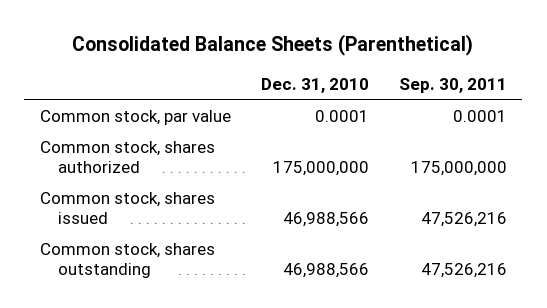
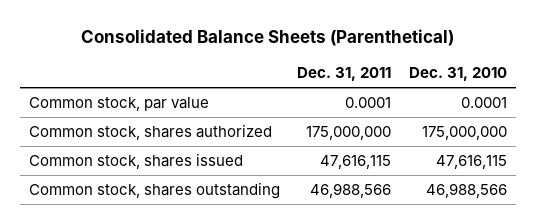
[399,77,508,93] Sep. 30, 2011 -> none
none -> [297,67,392,82] Dec. 31, 2011
[282,211,369,227] 46,988,566 -> [436,155,508,170] 47,616,115

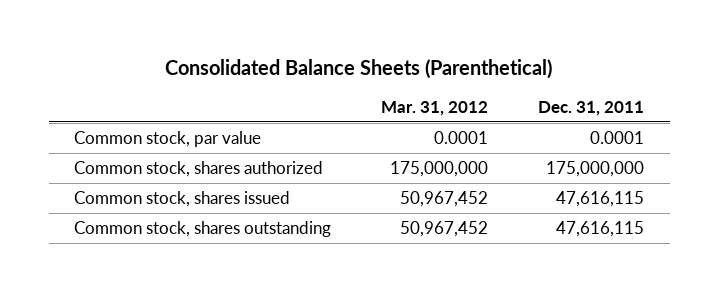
[409,67,508,82] Dec. 31, 2010 -> none
none -> [381,101,489,117] Mar. 31, 2012
[310,183,392,199] 46,988,566 -> [556,220,645,237] 47,616,115

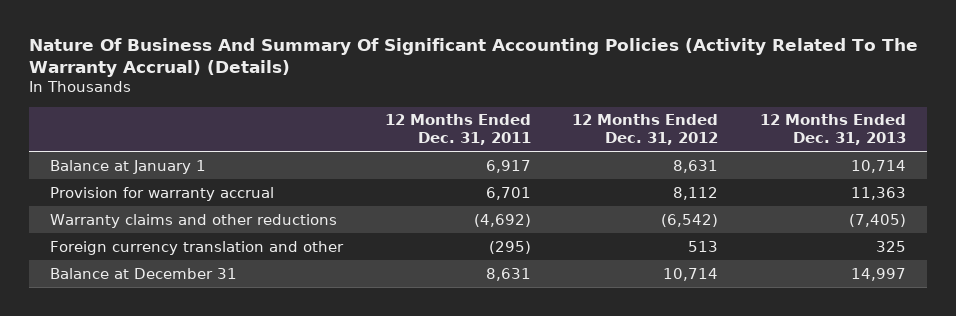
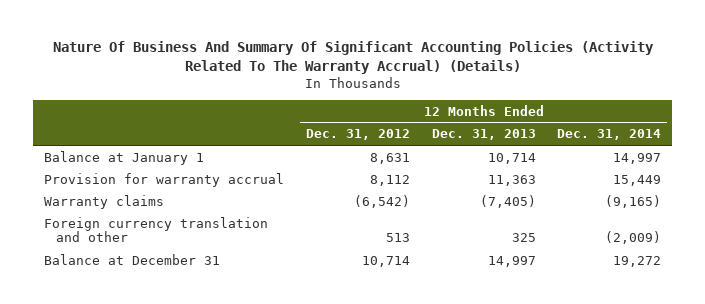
[384,114,531,145] 12 Months Ended Dec. 31, 2011 -> none
none -> [557,129,662,141] Dec. 31, 2014
[49,213,337,228] Warranty claims and other reductions -> [43,194,164,209] Warranty claims

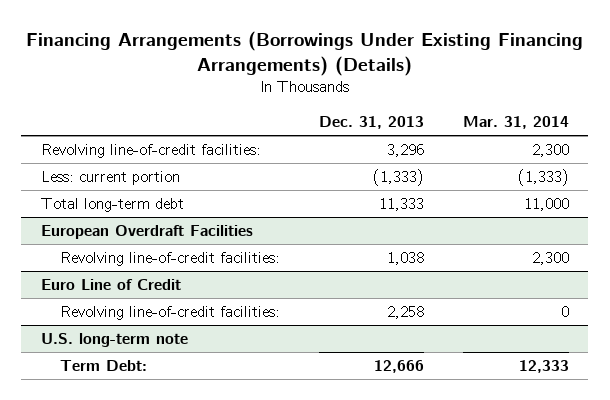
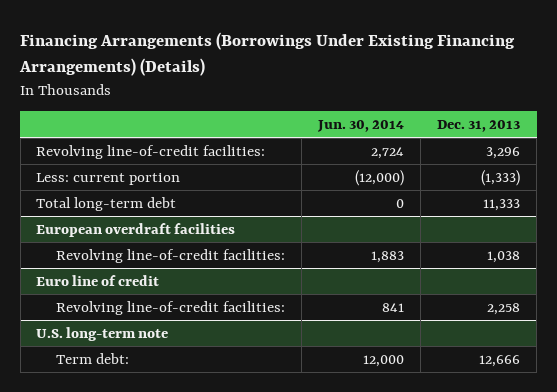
[462,115,569,129] Mar. 31, 2014 -> none
none -> [317,120,405,133] Jun. 30, 2014
[40,225,253,240] European Overdraft Facilities -> [36,222,236,237] European overdraft facilities
[40,279,181,291] Euro Line of Credit -> [36,274,160,286] Euro line of credit
[59,360,147,372] Term Debt: -> [56,352,130,364] Term debt:

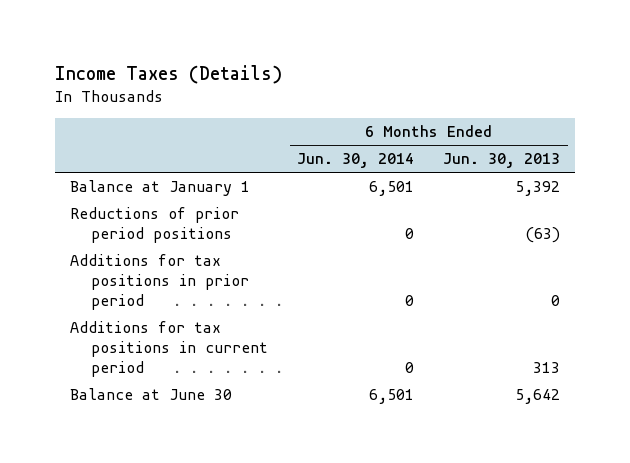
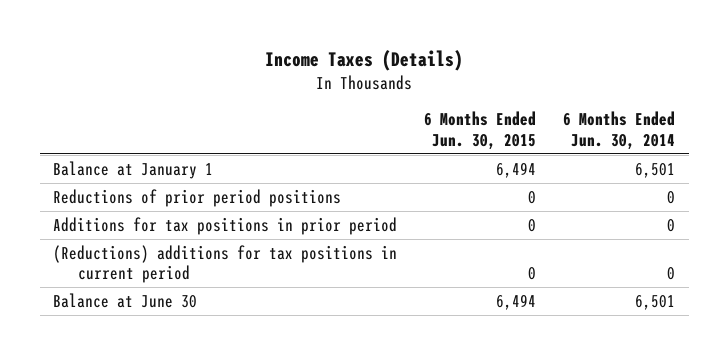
[443,153,561,169] Jun. 30, 2013 -> none
none -> [424,111,537,150] 6 Months Ended Jun. 30, 2015
[69,321,269,377] Additions for tax positions in current period -> [53,244,398,284] (Reductions) additions for tax positions in current period

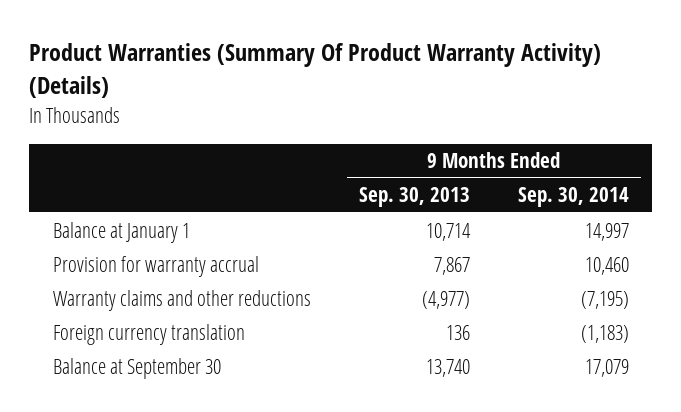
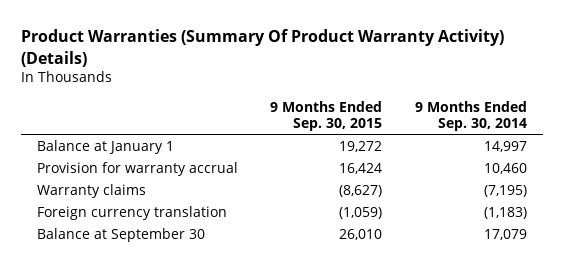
[358,187,470,208] Sep. 30, 2013 -> none
none -> [270,101,383,132] 9 Months Ended Sep. 30, 2015
[52,289,311,311] Warranty claims and other reductions -> [37,184,147,199] Warranty claims

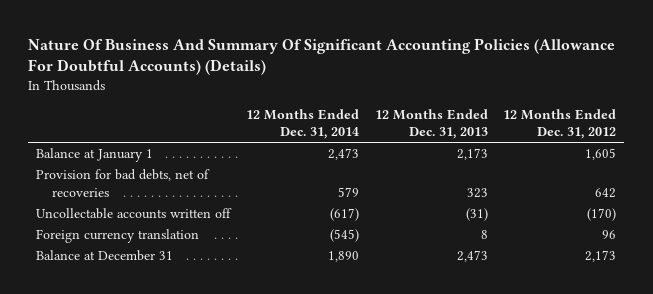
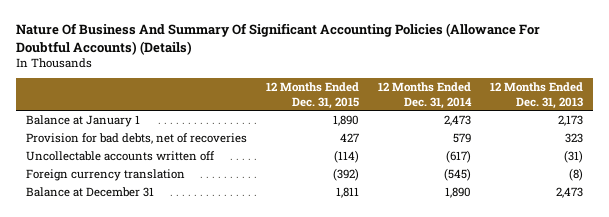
[503,108,617,140] 12 Months Ended Dec. 31, 2012 -> none
none -> [266,82,360,109] 12 Months Ended Dec. 31, 2015
[480,230,488,240] 8 -> [569,167,584,181] (8)

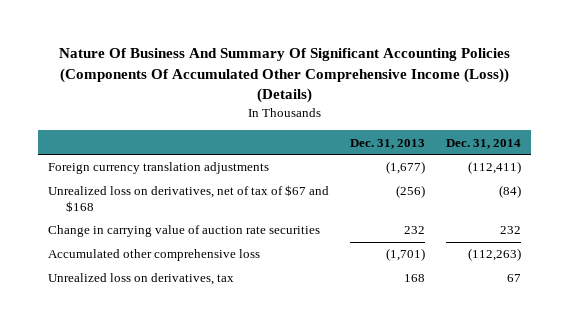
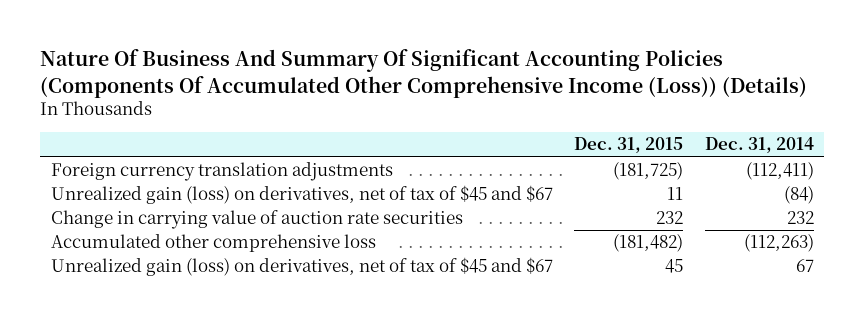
[350,138,426,149] Dec. 31, 2013 -> none
none -> [574,137,684,154] Dec. 31, 2015
[48,185,330,212] Unrealized loss on derivatives, net of tax of $67 and $168 -> [50,185,553,205] Unrealized gain (loss) on derivatives, net of tax of $45 and $67
[48,273,235,286] Unrealized loss on derivatives, tax -> [50,257,553,277] Unrealized gain (loss) on derivatives, net of tax of $45 and $67

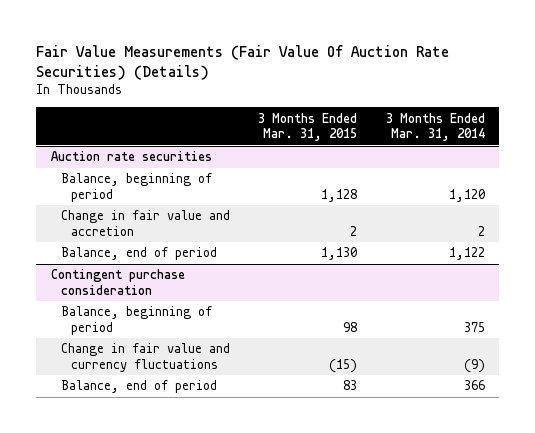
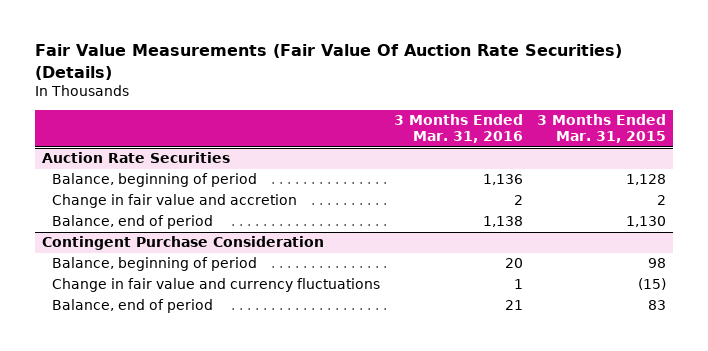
[385,112,485,142] 3 Months Ended Mar. 31, 2014 -> none
none -> [394,114,524,144] 3 Months Ended Mar. 31, 2016
[50,151,212,162] Auction rate securities -> [41,152,230,164] Auction Rate Securities
[50,269,185,296] Contingent purchase consideration -> [41,236,324,251] Contingent Purchase Consideration

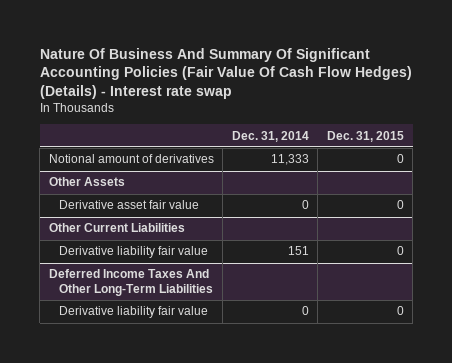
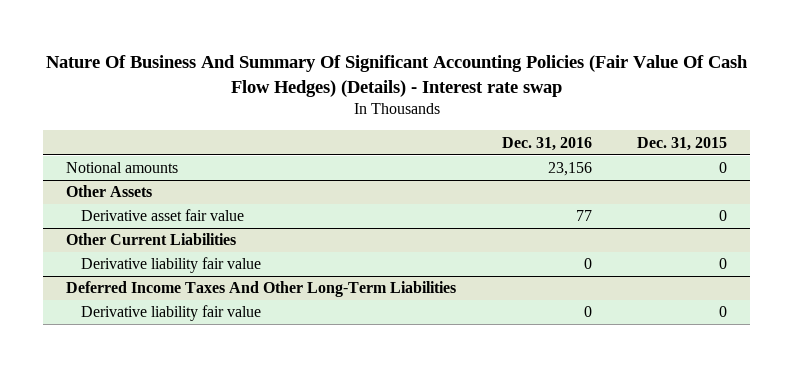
[231,130,309,142] Dec. 31, 2014 -> none
none -> [501,136,592,151] Dec. 31, 2016
[48,154,214,164] Notional amount of derivatives -> [66,162,179,174] Notional amounts

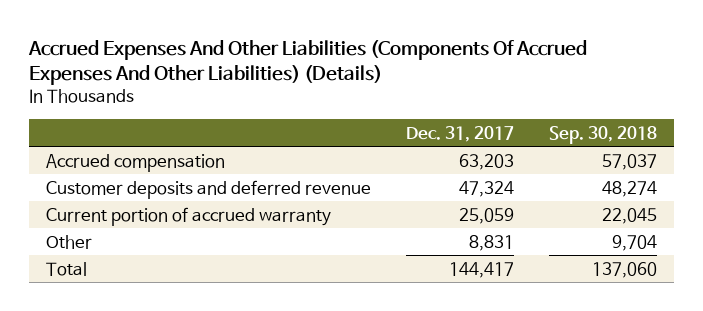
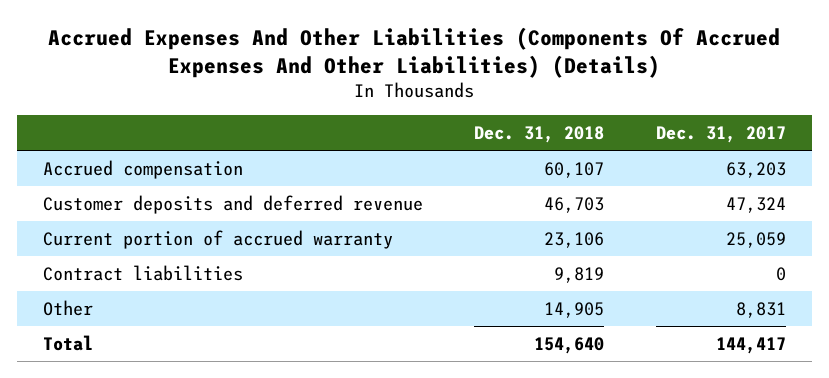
[548,125,657,144] Sep. 30, 2018 -> none
none -> [474,126,605,144] Dec. 31, 2018
none -> [42,264,243,281] Contract liabilities

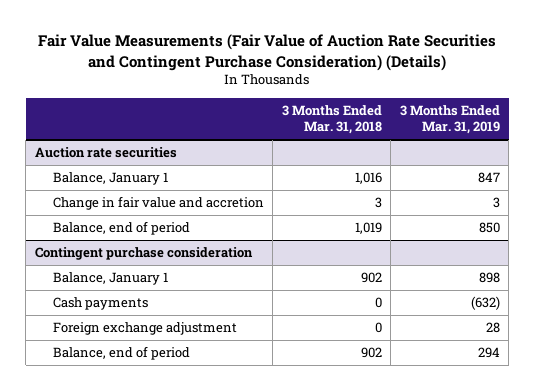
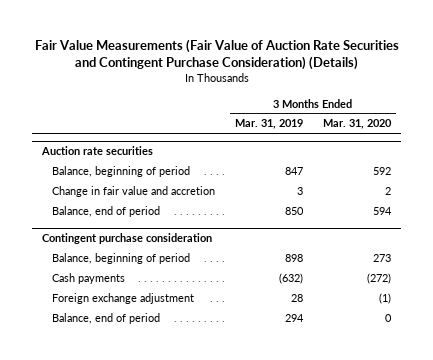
[281,104,382,135] 3 Months Ended Mar. 31, 2018 -> none
none -> [322,119,392,130] Mar. 31, 2020
[52,172,168,186] Balance, January 1 -> [51,165,190,177] Balance, beginning of period
[52,272,168,286] Balance, January 1 -> [51,252,190,264] Balance, beginning of period

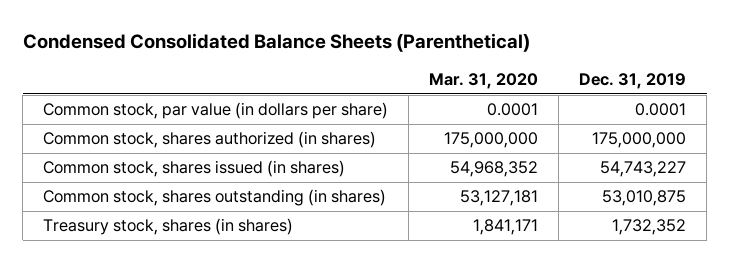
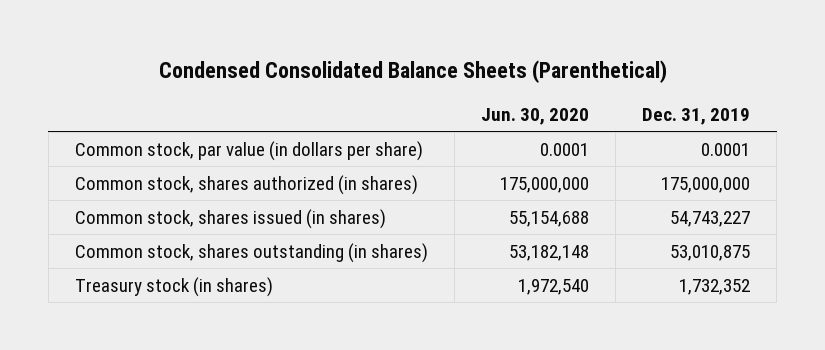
[429,73,539,90] Mar. 31, 2020 -> none
none -> [481,107,590,125] Jun. 30, 2020
[43,218,294,236] Treasury stock, shares (in shares) -> [75,276,274,297] Treasury stock (in shares)

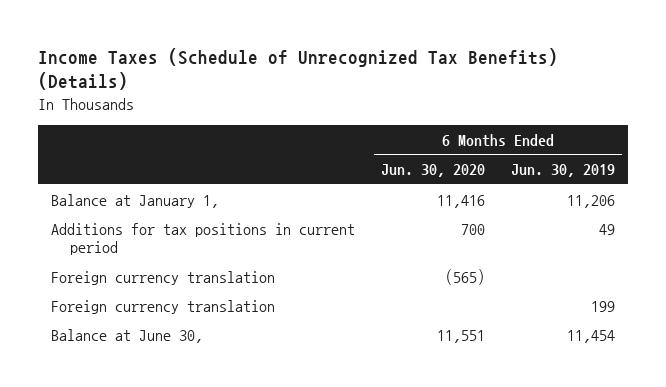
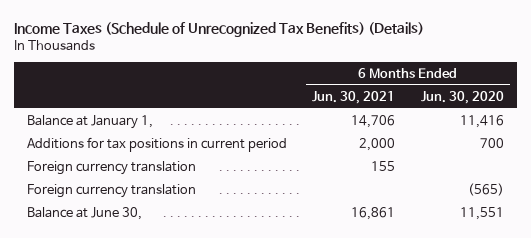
[511,164,616,178] Jun. 30, 2019 -> none
none -> [312,90,396,104] Jun. 30, 2021
[50,270,275,285] Foreign currency translation -> [26,183,196,198] Foreign currency translation

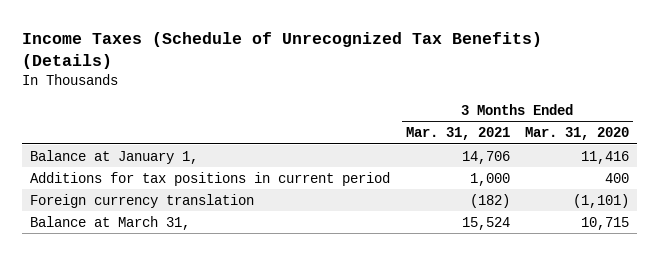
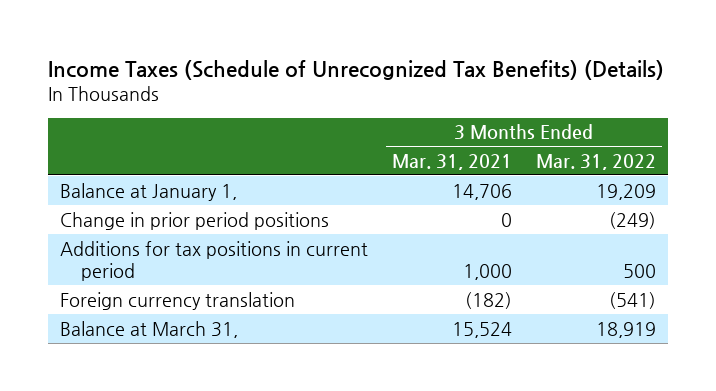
[525,127,630,141] Mar. 31, 2020 -> none
none -> [536,153,657,170] Mar. 31, 2022
none -> [60,211,330,230] Change in prior period positions

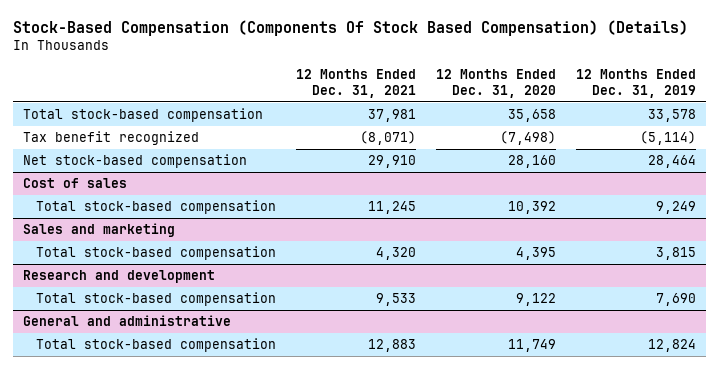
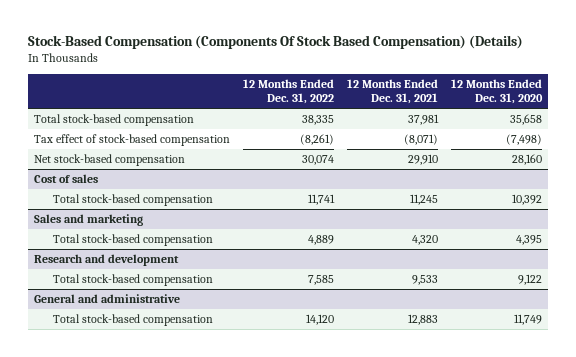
[575,68,696,98] 12 Months Ended Dec. 31, 2019 -> none
none -> [243,79,335,105] 12 Months Ended Dec. 31, 2022
[23,131,200,146] Tax benefit recognized -> [34,134,231,147] Tax effect of stock-based compensation

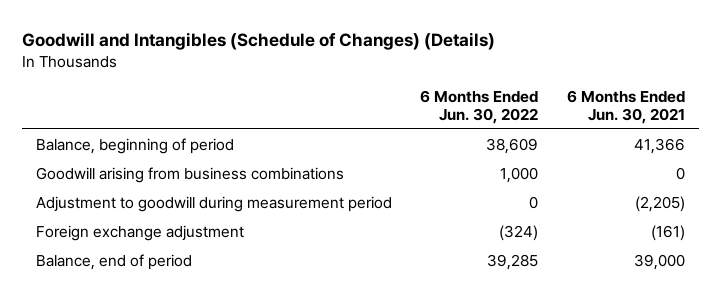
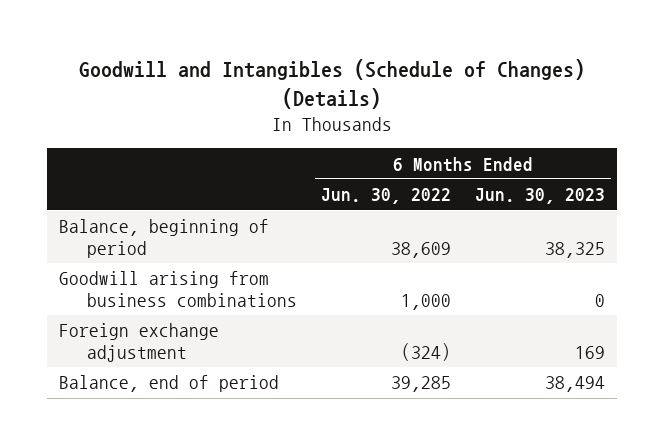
[566,89,685,124] 6 Months Ended Jun. 30, 2021 -> none
none -> [474,188,605,205] Jun. 30, 2023
[36,195,393,212] Adjustment to goodwill during measurement period -> none

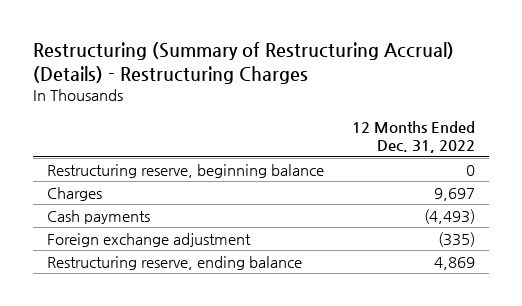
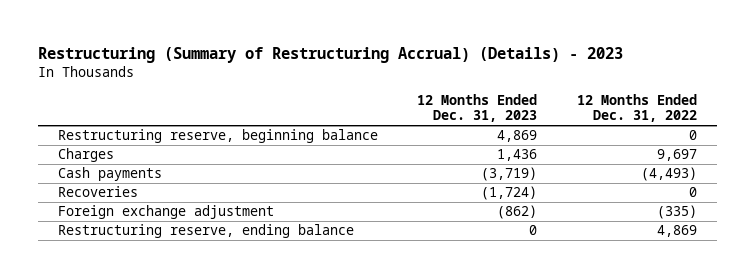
[33,42,455,84] Restructuring (Summary of Restructuring Accrual) (Details) - Restructuring Charges -> [37,46,623,63] Restructuring (Summary of Restructuring Accrual) (Details) - 2023
none -> [417,93,538,123] 12 Months Ended Dec. 31, 2023
none -> [57,186,138,198] Recoveries

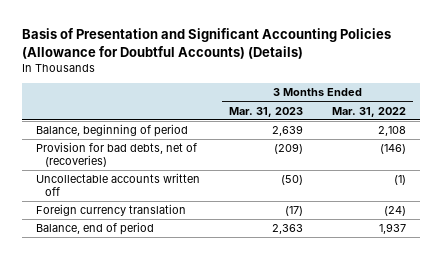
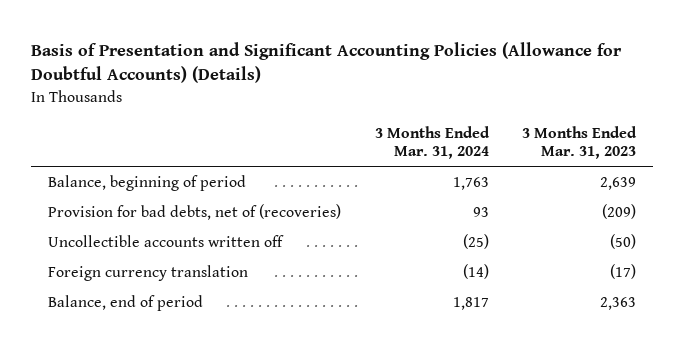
[331,106,406,117] Mar. 31, 2022 -> none
none -> [374,125,490,160] 3 Months Ended Mar. 31, 2024
[36,173,201,197] Uncollectable accounts written off -> [47,235,284,248] Uncollectible accounts written off

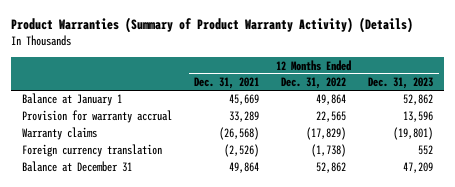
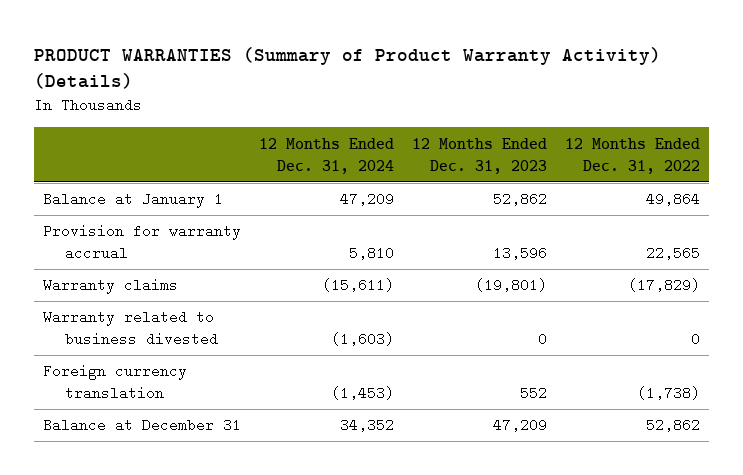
[11,17,414,34] Product Warranties (Summary of Product Warranty Activity) (Details) -> [34,46,662,90] PRODUCT WARRANTIES (Summary of Product Warranty Activity) (Details)
[194,77,260,90] Dec. 31, 2021 -> none
none -> [259,137,395,174] 12 Months Ended Dec. 31, 2024
none -> [43,310,219,347] Warranty related to business divested

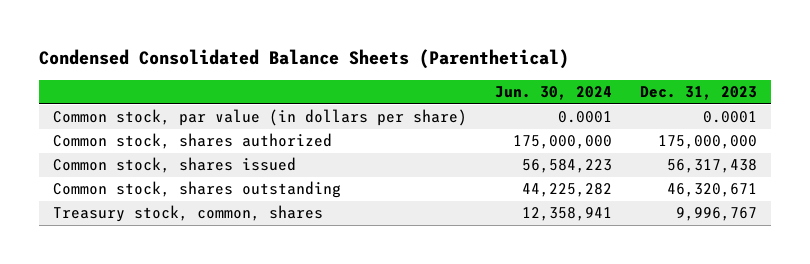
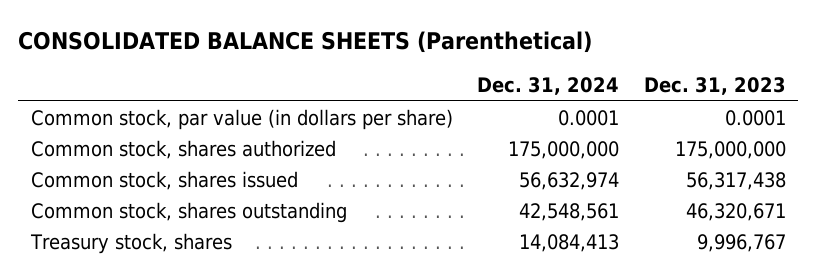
[39,48,570,69] Condensed Consolidated Balance Sheets (Parenthetical) -> [18,31,593,54] CONSOLIDATED BALANCE SHEETS (Parenthetical)
[495,86,613,101] Jun. 30, 2024 -> none
none -> [477,77,620,96] Dec. 31, 2024
[53,205,324,223] Treasury stock, common, shares -> [29,232,232,254] Treasury stock, shares

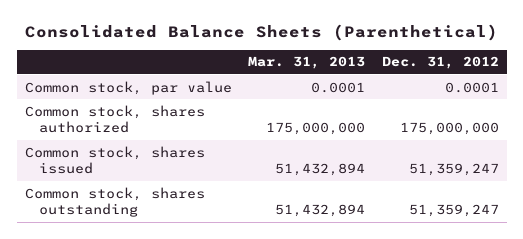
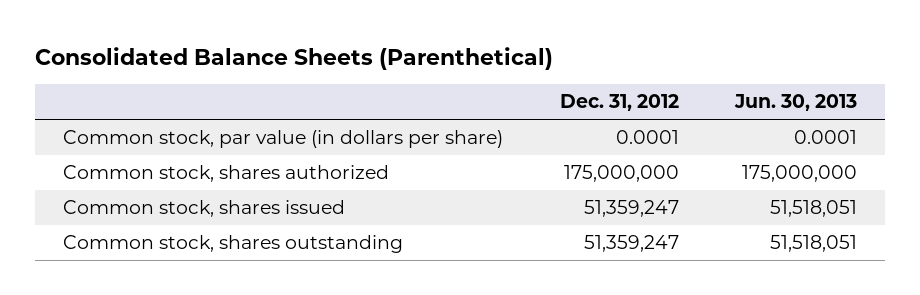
[248,56,366,70] Mar. 31, 2013 -> none
none -> [733,94,857,112] Jun. 30, 2013
[24,80,232,95] Common stock, par value -> [63,130,504,149] Common stock, par value (in dollars per share)

